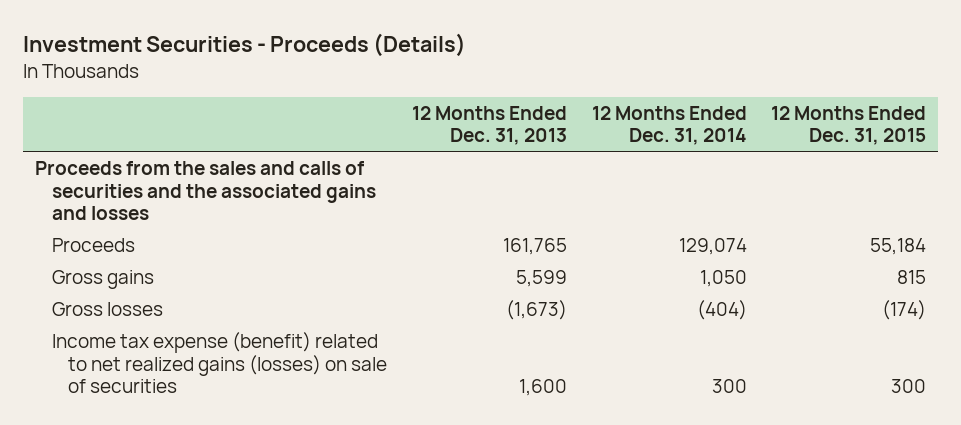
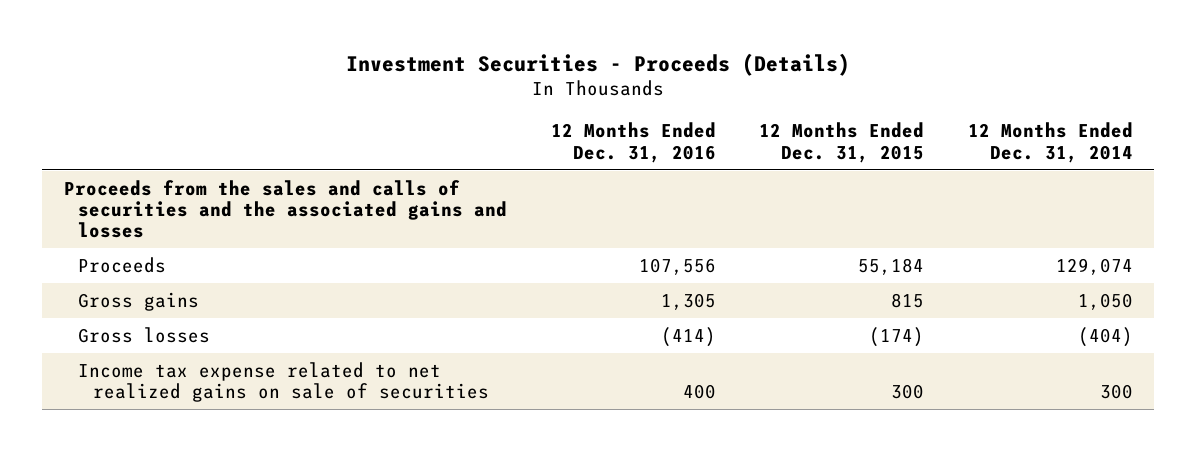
[411,105,567,146] 12 Months Ended Dec. 31, 2013 -> none
none -> [550,122,716,163] 12 Months Ended Dec. 31, 2016
[51,332,388,393] Income tax expense (benefit) related to net realized gains (losses) on sale of securities -> [78,361,489,403] Income tax expense related to net realized gains on sale of securities

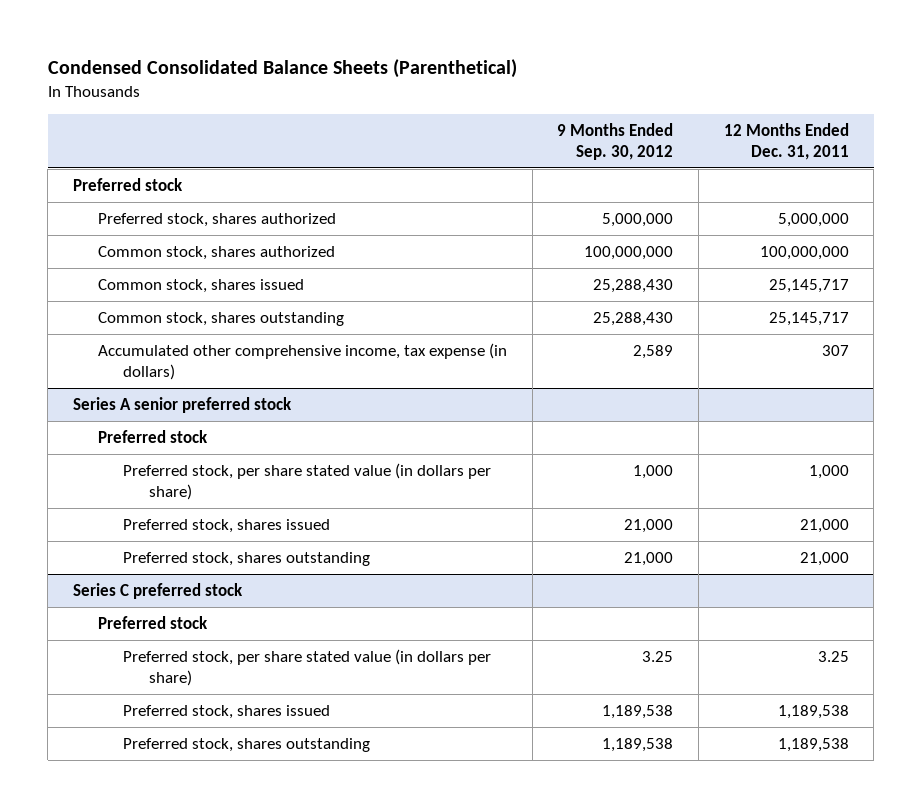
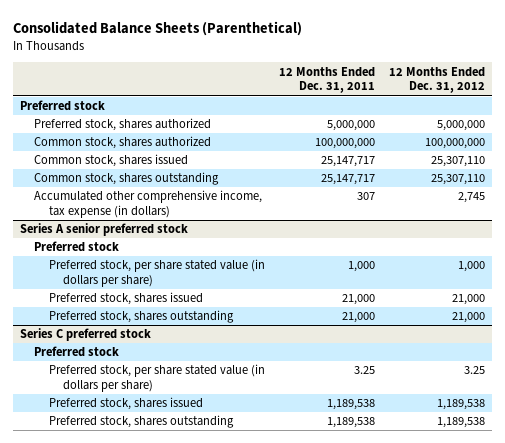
[47,58,517,78] Condensed Consolidated Balance Sheets (Parenthetical) -> [12,20,302,36] Consolidated Balance Sheets (Parenthetical)
[557,122,674,161] 9 Months Ended Sep. 30, 2012 -> none
none -> [388,66,485,94] 12 Months Ended Dec. 31, 2012
[768,278,849,293] 25,145,717 -> [320,156,375,168] 25,147,717
[768,311,849,326] 25,145,717 -> [320,174,375,186] 25,147,717

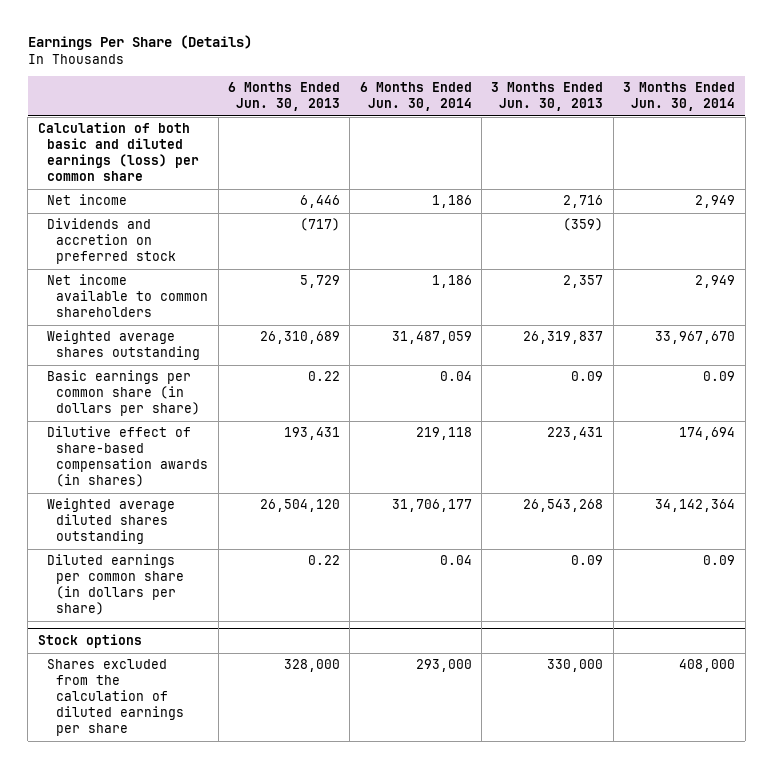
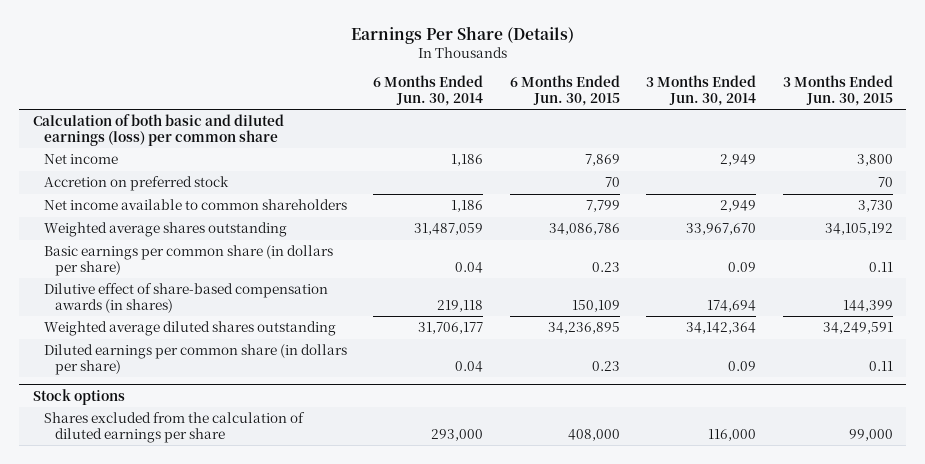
[228,82,341,112] 6 Months Ended Jun. 30, 2013 -> none
[491,82,604,112] 3 Months Ended Jun. 30, 2013 -> none
none -> [509,75,620,106] 6 Months Ended Jun. 30, 2015
none -> [782,75,893,106] 3 Months Ended Jun. 30, 2015
[46,218,177,265] Dividends and accretion on preferred stock -> [43,176,229,192] Accretion on preferred stock
[679,659,736,673] 408,000 -> [708,428,757,441] 116,000

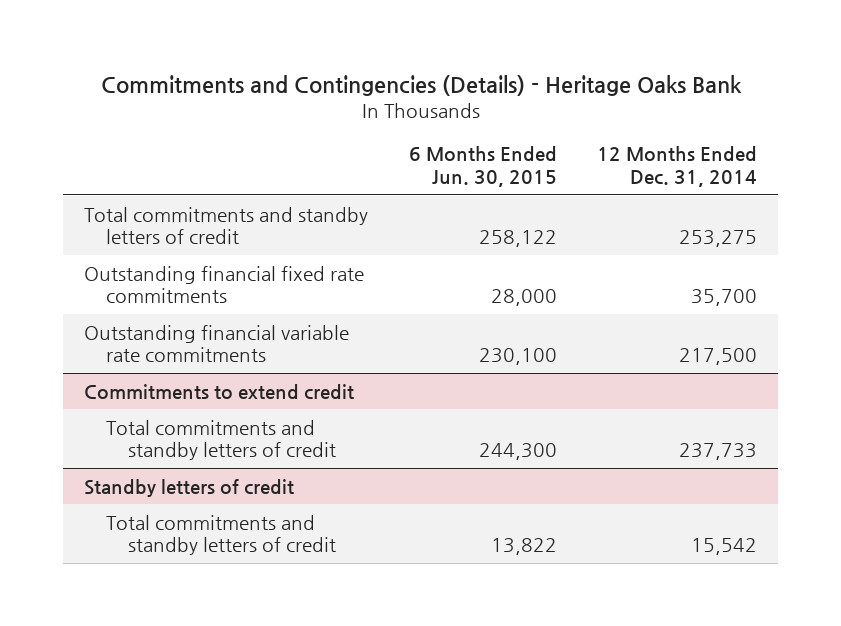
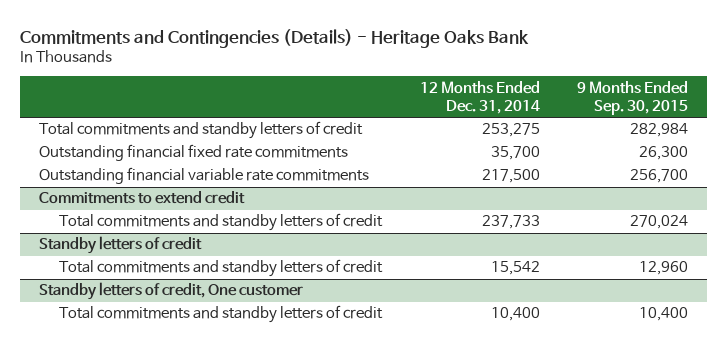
[408,146,557,188] 6 Months Ended Jun. 30, 2015 -> none
none -> [577,80,689,116] 9 Months Ended Sep. 30, 2015
none -> [39,282,304,301] Standby letters of credit, One customer
none -> [58,305,383,324] Total commitments and standby letters of credit

